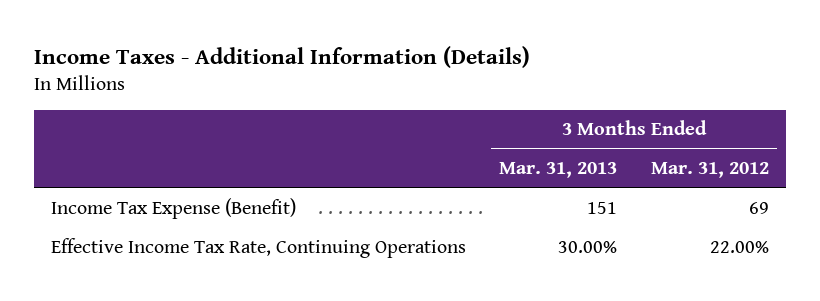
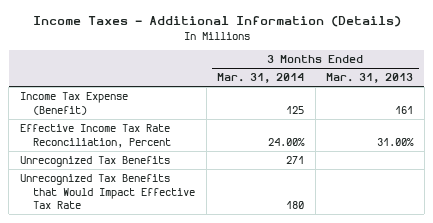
[650,162,769,179] Mar. 31, 2012 -> none
none -> [217,73,305,84] Mar. 31, 2014
[587,202,618,215] 151 -> [395,105,414,114] 161
[50,238,466,259] Effective Income Tax Rate, Continuing Operations -> [19,124,172,148] Effective Income Tax Rate Reconciliation, Percent
[558,241,618,254] 30.00% -> [377,137,415,146] 31.00%
none -> [19,156,170,168] Unrecognized Tax Benefits
none -> [19,174,196,210] Unrecognized Tax Benefits that Would Impact Effective Tax Rate

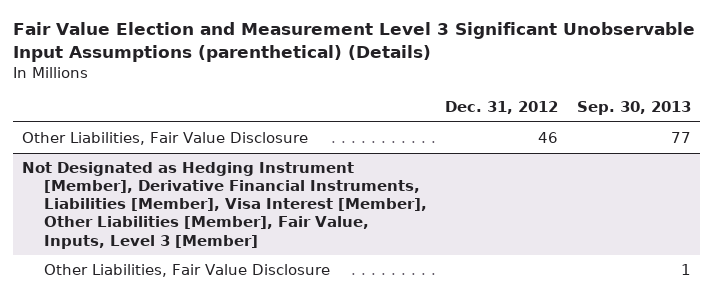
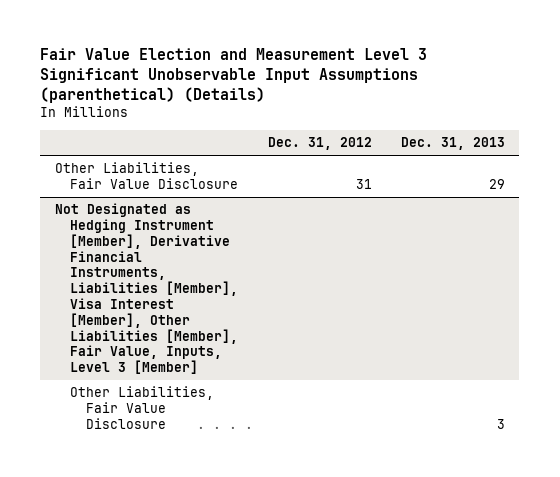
[576,101,691,116] Sep. 30, 2013 -> none
none -> [400,137,505,151] Dec. 31, 2013
[538,132,559,144] 46 -> [355,179,372,190] 31

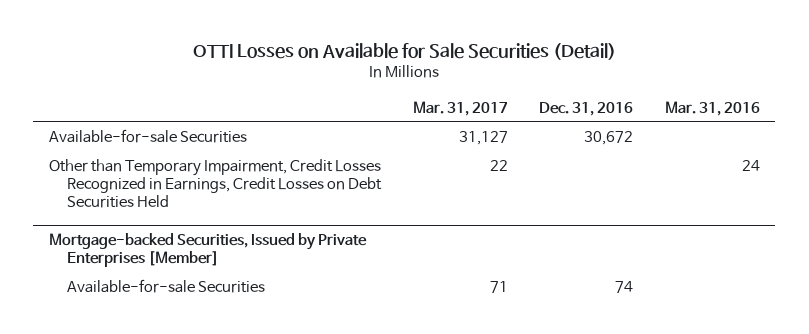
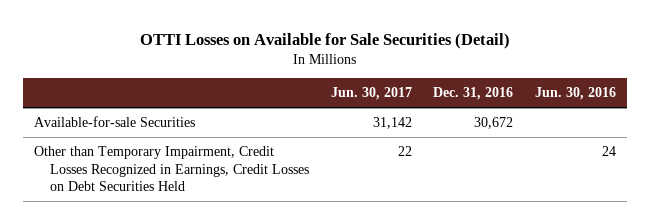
[412,100,508,116] Mar. 31, 2017 -> none
[664,100,760,116] Mar. 31, 2016 -> none
none -> [330,87,412,101] Jun. 30, 2017
none -> [534,87,616,101] Jun. 30, 2016
[48,233,367,268] Mortgage-backed Securities, Issued by Private Enterprises [Member] -> none
[67,278,266,293] Available-for-sale Securities -> none

